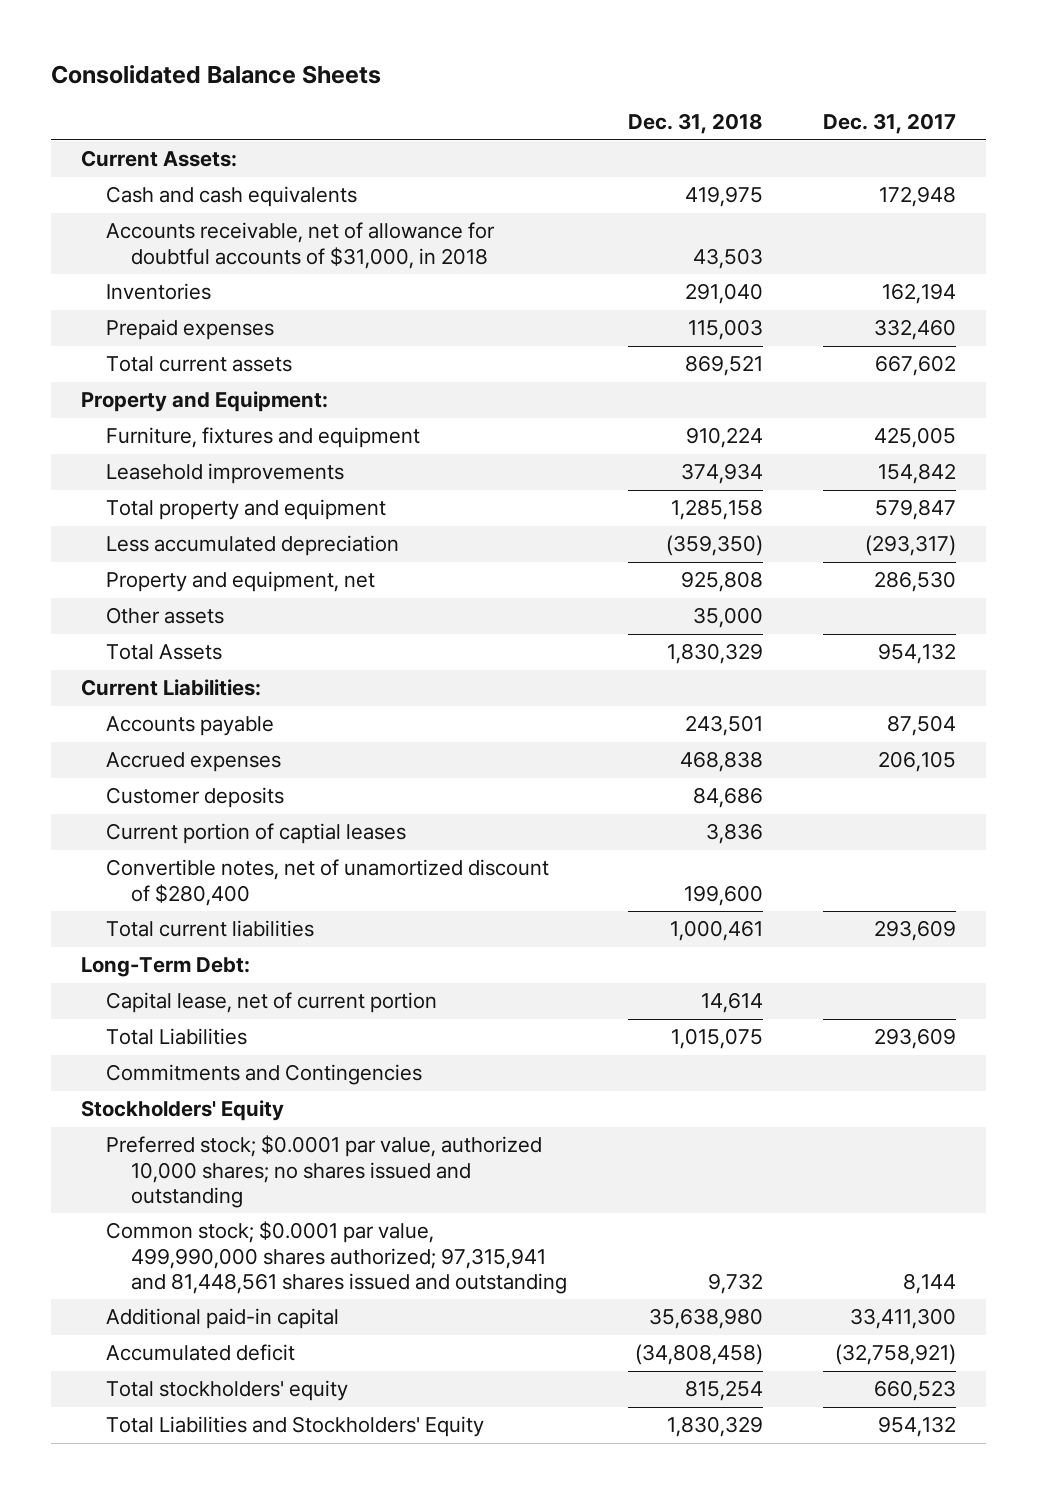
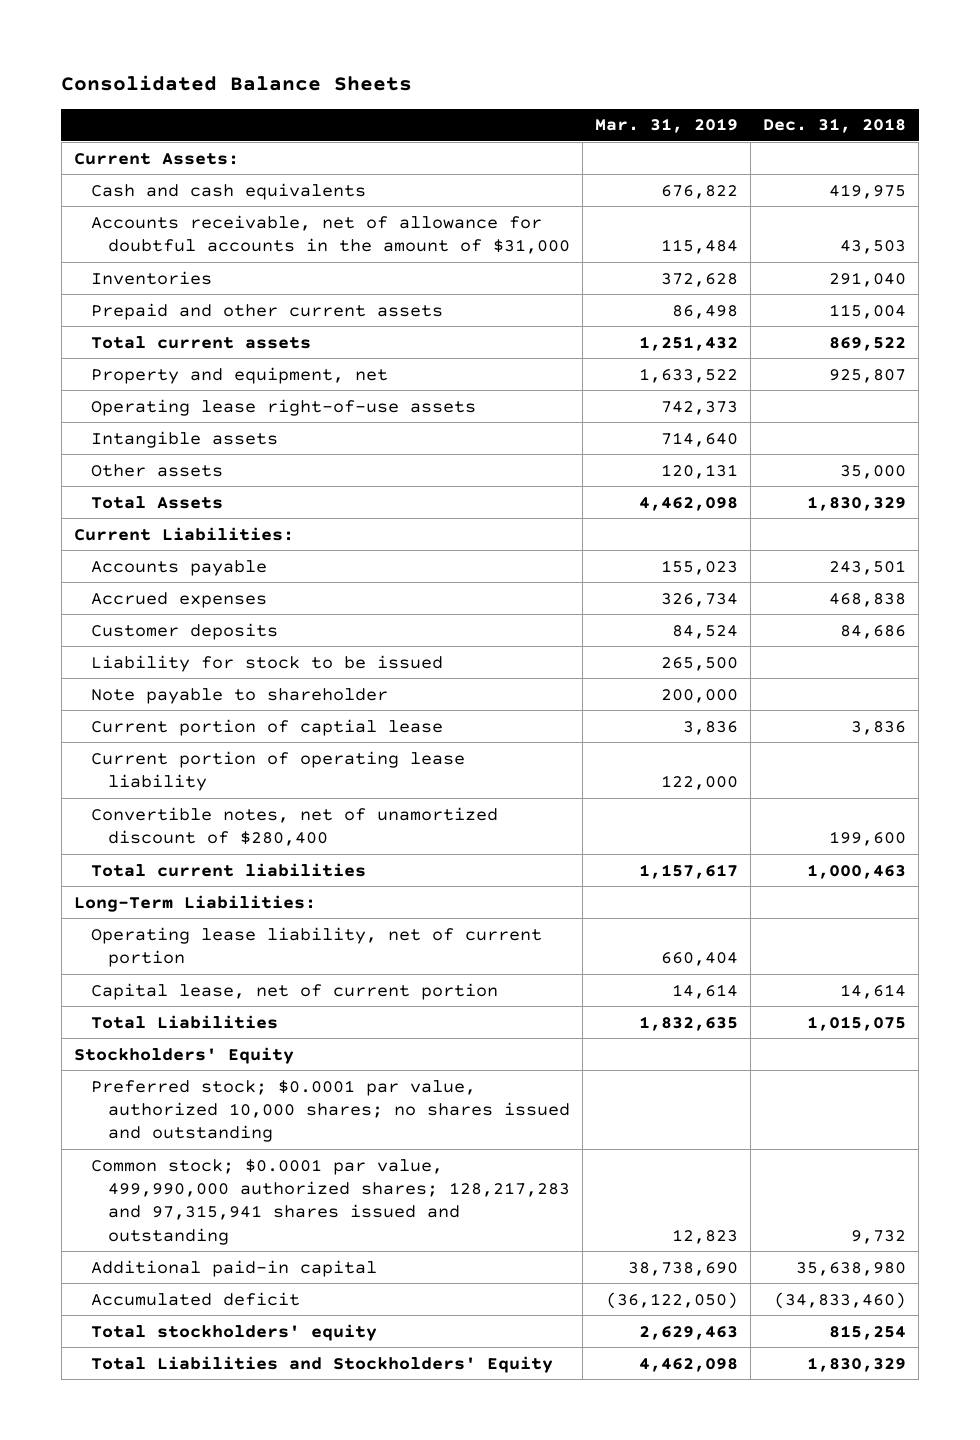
[823,113,957,135] Dec. 31, 2017 -> none
none -> [595,118,739,134] Mar. 31, 2019
[106,222,496,269] Accounts receivable, net of allowance for doubtful accounts of $31,000, in 2018 -> [90,214,571,255] Accounts receivable, net of allowance for doubtful accounts in the amount of $31,000
[106,319,275,341] Prepaid expenses -> none
[81,391,329,413] Property and Equipment: -> none
[106,427,421,449] Furniture, fixtures and equipment -> none
[106,463,345,485] Leasehold improvements -> none
[106,499,387,521] Total property and equipment -> none
[106,535,400,557] Less accumulated depreciation -> none
none -> [90,302,443,320] Prepaid and other current assets
[684,355,763,377] 869,521 -> [829,336,907,351] 869,522
[680,571,763,593] 925,808 -> [829,368,907,383] 925,807
none -> [90,398,476,416] Operating lease right-of-use assets
none -> [90,430,278,448] Intangible assets
none -> [90,654,443,672] Liability for stock to be issued
none -> [90,687,388,704] Note payable to shareholder
[106,823,407,845] Current portion of captial leases -> [90,718,443,736] Current portion of captial lease
none -> [90,750,465,792] Current portion of operating lease liability
[669,920,763,942] 1,000,461 -> [807,863,907,879] 1,000,463
[81,957,251,978] Long-Term Debt: -> [73,894,316,912] Long-Term Liabilities:
none -> [90,926,542,968] Operating lease liability, net of current portion
[106,1064,423,1086] Commitments and Contingencies -> none
[106,1221,568,1294] Common stock; $0.0001 par value, 499,990,000 shares authorized; 97,315,941 and 81,448,561 shares issued and outstanding -> [90,1158,571,1245] Common stock; $0.0001 par value, 499,990,000 authorized shares; 128,217,283 and 97,315,941 shares issued and outstanding
[634,1344,763,1366] (34,808,458) -> [774,1291,907,1309] (34,833,460)

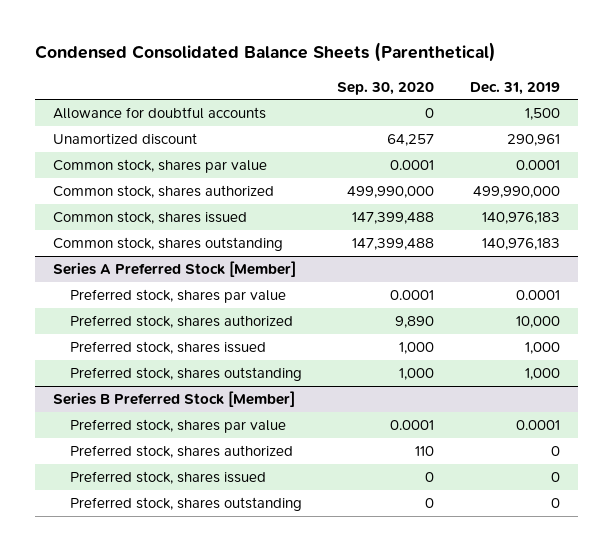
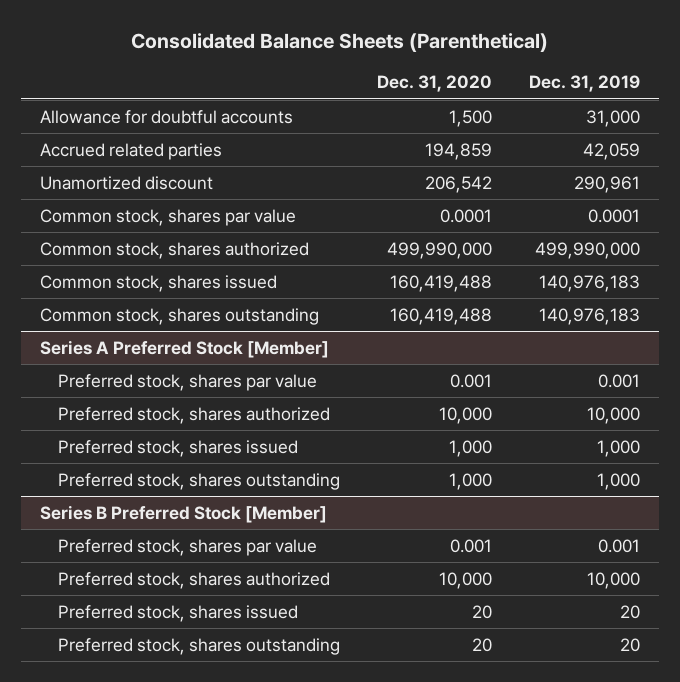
[35,42,497,63] Condensed Consolidated Balance Sheets (Parenthetical) -> [130,33,548,53] Consolidated Balance Sheets (Parenthetical)
[337,81,435,95] Sep. 30, 2020 -> none
none -> [377,75,493,93] Dec. 31, 2020
[524,108,560,121] 1,500 -> [586,109,641,127] 31,000
none -> [39,142,222,160] Accrued related parties
[515,290,560,301] 0.0001 -> [598,373,641,388] 0.001
[515,420,560,431] 0.0001 -> [598,538,641,553] 0.001
[550,446,560,457] 0 -> [587,571,641,589] 10,000
[550,472,560,483] 0 -> [620,604,641,619] 20
[550,498,560,509] 0 -> [620,637,641,652] 20

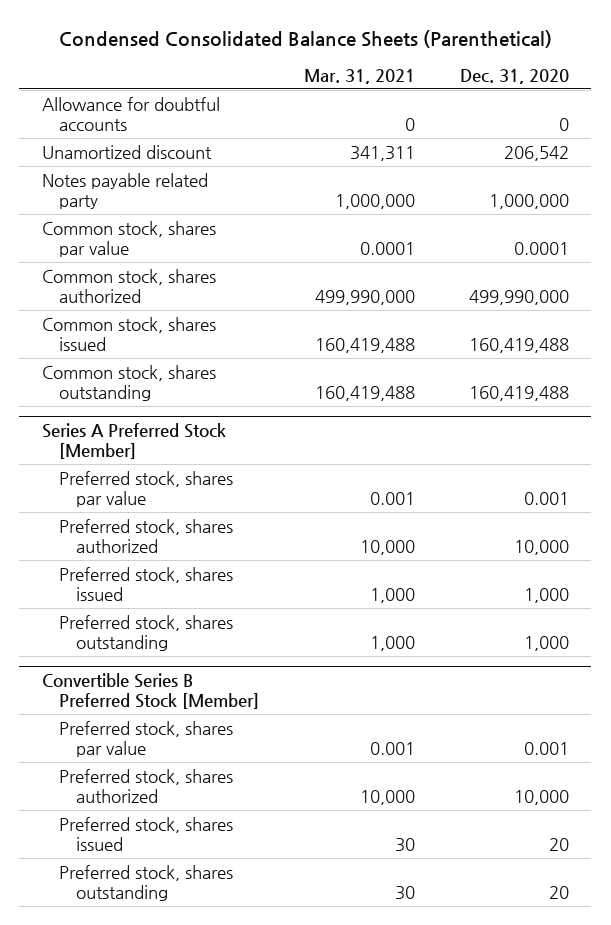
[130,33,548,53] Consolidated Balance Sheets (Parenthetical) -> [59,29,553,48] Condensed Consolidated Balance Sheets (Parenthetical)
[529,75,641,93] Dec. 31, 2019 -> none
none -> [303,68,415,84] Mar. 31, 2021
[39,142,222,160] Accrued related parties -> none
[449,109,493,127] 1,500 -> [558,117,569,131] 0
none -> [41,172,208,209] Notes payable related party
[39,504,327,523] Series B Preferred Stock [Member] -> [41,672,260,709] Convertible Series B Preferred Stock [Member]

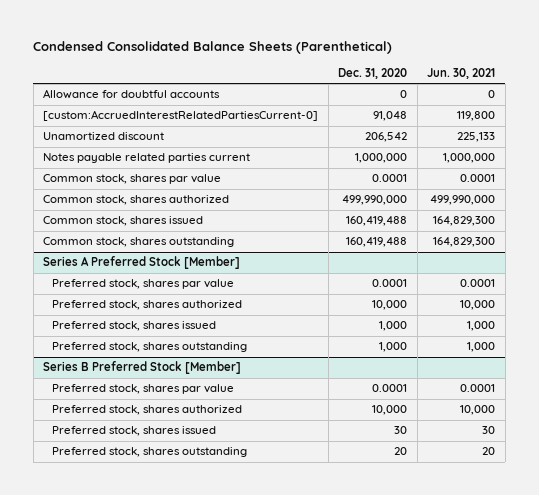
[303,68,415,84] Mar. 31, 2021 -> none
none -> [427,67,496,79] Jun. 30, 2021
none -> [43,110,319,122] [custom:AccruedInterestRelatedPartiesCurrent-0]
[41,172,208,209] Notes payable related party -> [43,153,251,164] Notes payable related parties current
[523,491,569,505] 0.001 -> [372,279,408,288] 0.0001
[41,672,260,709] Convertible Series B Preferred Stock [Member] -> [43,361,242,375] Series B Preferred Stock [Member]
[523,741,569,755] 0.001 -> [372,384,408,393] 0.0001
[548,837,569,851] 20 -> [394,426,408,435] 30

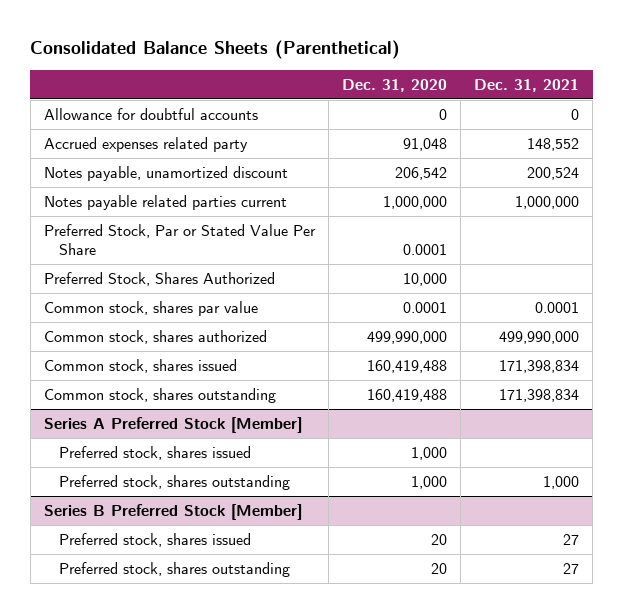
[33,41,393,55] Condensed Consolidated Balance Sheets (Parenthetical) -> [30,40,401,60] Consolidated Balance Sheets (Parenthetical)
[427,67,496,79] Jun. 30, 2021 -> none
none -> [474,78,580,92] Dec. 31, 2021
[43,110,319,122] [custom:AccruedInterestRelatedPartiesCurrent-0] -> [43,136,248,152] Accrued expenses related party
[43,132,165,141] Unamortized discount -> [43,165,288,181] Notes payable, unamortized discount
none -> [43,223,316,255] Preferred Stock, Par or Stated Value Per Share
none -> [43,271,275,286] Preferred Stock, Shares Authorized
[52,279,235,290] Preferred stock, shares par value -> none
[52,300,243,311] Preferred stock, shares authorized -> none
[52,384,235,395] Preferred stock, shares par value -> none
[52,405,243,416] Preferred stock, shares authorized -> none
[394,426,408,435] 30 -> [430,533,447,545] 20

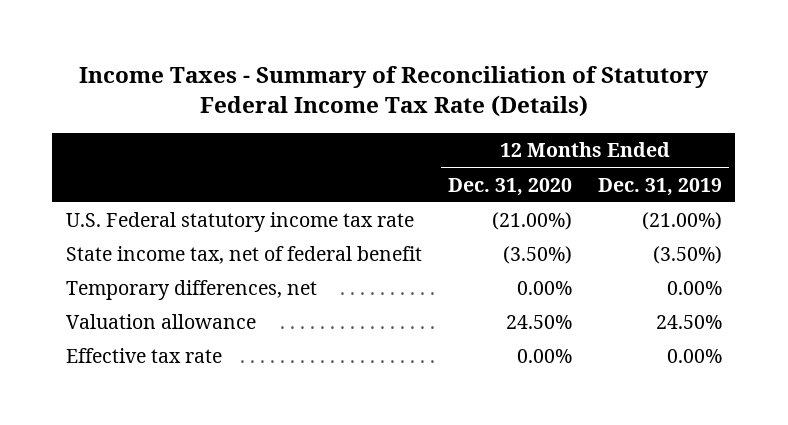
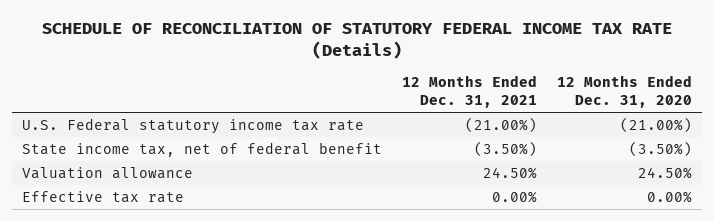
[78,65,709,118] Income Taxes - Summary of Reconciliation of Statutory Federal Income Tax Rate (Details) -> [41,22,672,59] SCHEDULE OF RECONCILIATION OF STATUTORY FEDERAL INCOME TAX RATE (Details)
[598,177,723,196] Dec. 31, 2019 -> none
none -> [401,75,537,109] 12 Months Ended Dec. 31, 2021
[65,280,317,301] Temporary differences, net -> none

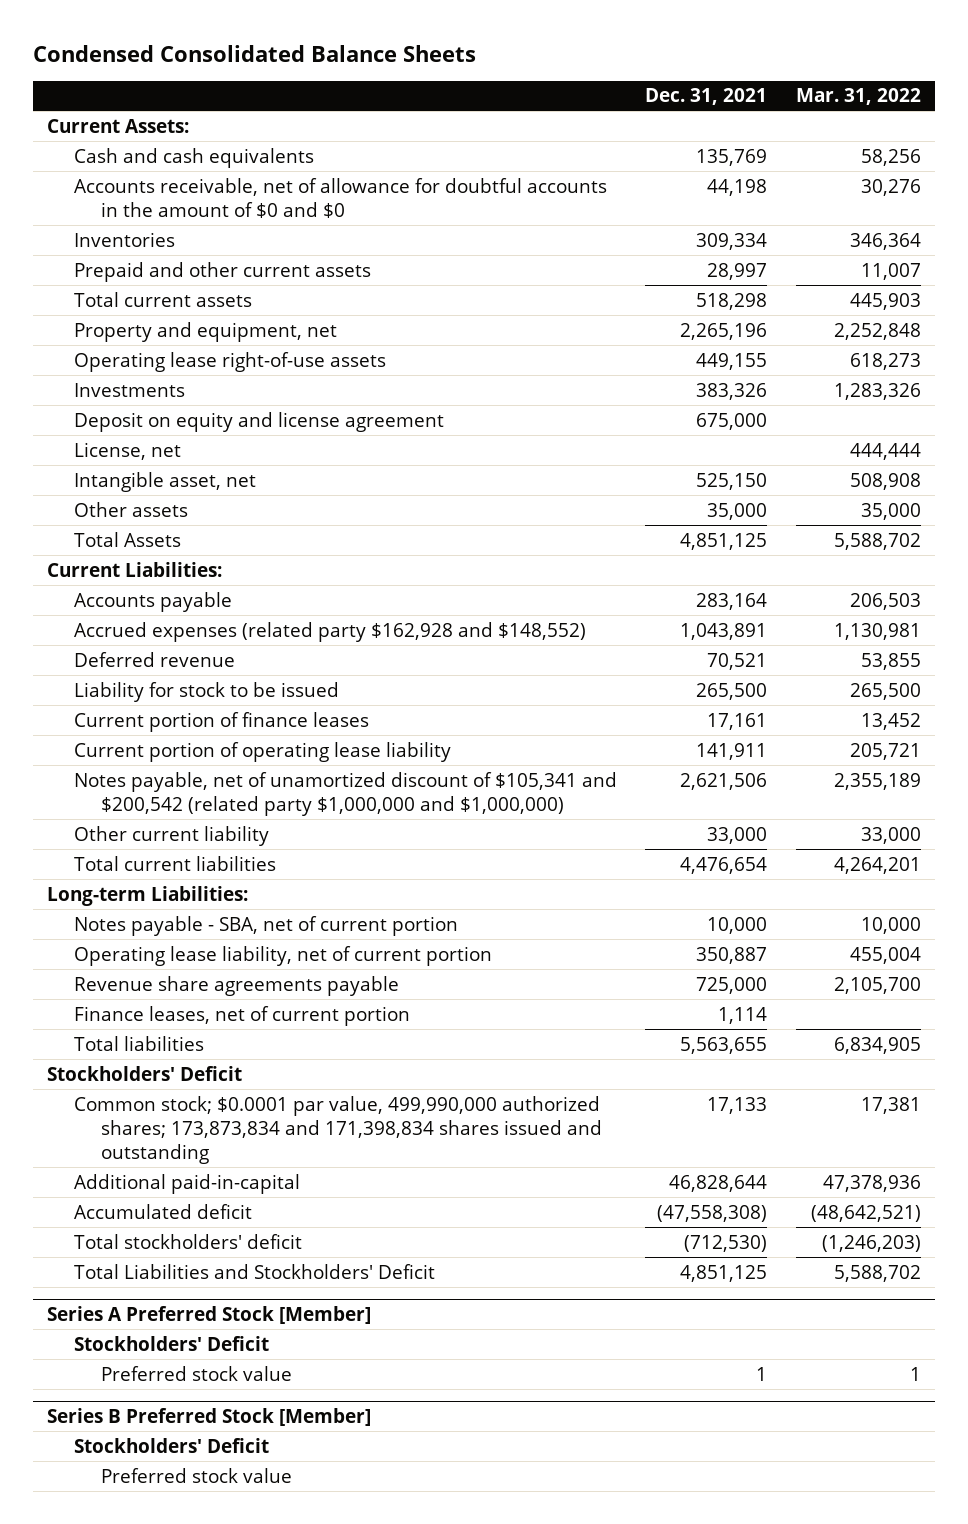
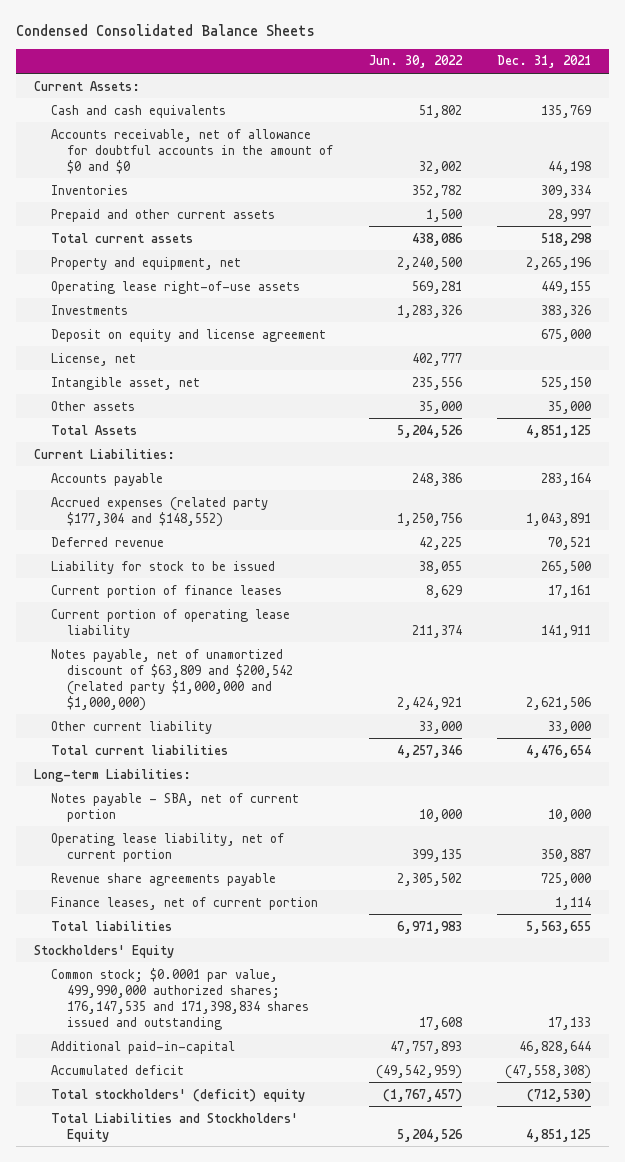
[795,88,921,106] Mar. 31, 2022 -> none
none -> [368,55,463,69] Jun. 30, 2022
[74,621,587,642] Accrued expenses (related party $162,928 and $148,552) -> [50,496,268,527] Accrued expenses (related party $177,304 and $148,552)
[74,771,618,816] Notes payable, net of unamortized discount of $105,341 and $200,542 (related party $1,000,000 and $1,000,000) -> [50,648,294,711] Notes payable, net of unamortized discount of $63,809 and $200,542 (related party $1,000,000 and $1,000,000)
[46,1065,242,1081] Stockholders' Deficit -> [33,944,174,958] Stockholders' Equity
[74,1095,603,1165] Common stock; $0.0001 par value, 499,990,000 authorized shares; 173,873,834 and 171,398,834 shares issued and outstanding -> [50,967,310,1030] Common stock; $0.0001 par value, 499,990,000 authorized shares; 176,147,535 and 171,398,834 shares issued and outstanding
[46,1305,371,1324] Series A Preferred Stock [Member] -> none
[74,1335,270,1351] Stockholders' Deficit -> none
[101,1365,293,1381] Preferred stock value -> none
[46,1407,371,1426] Series B Preferred Stock [Member] -> none
[74,1437,270,1453] Stockholders' Deficit -> none
[101,1467,293,1483] Preferred stock value -> none
[74,1233,303,1249] Total stockholders' deficit -> [50,1088,305,1102] Total stockholders' (deficit) equity
[74,1263,436,1279] Total Liabilities and Stockholders' Deficit -> [50,1112,298,1142] Total Liabilities and Stockholders' Equity

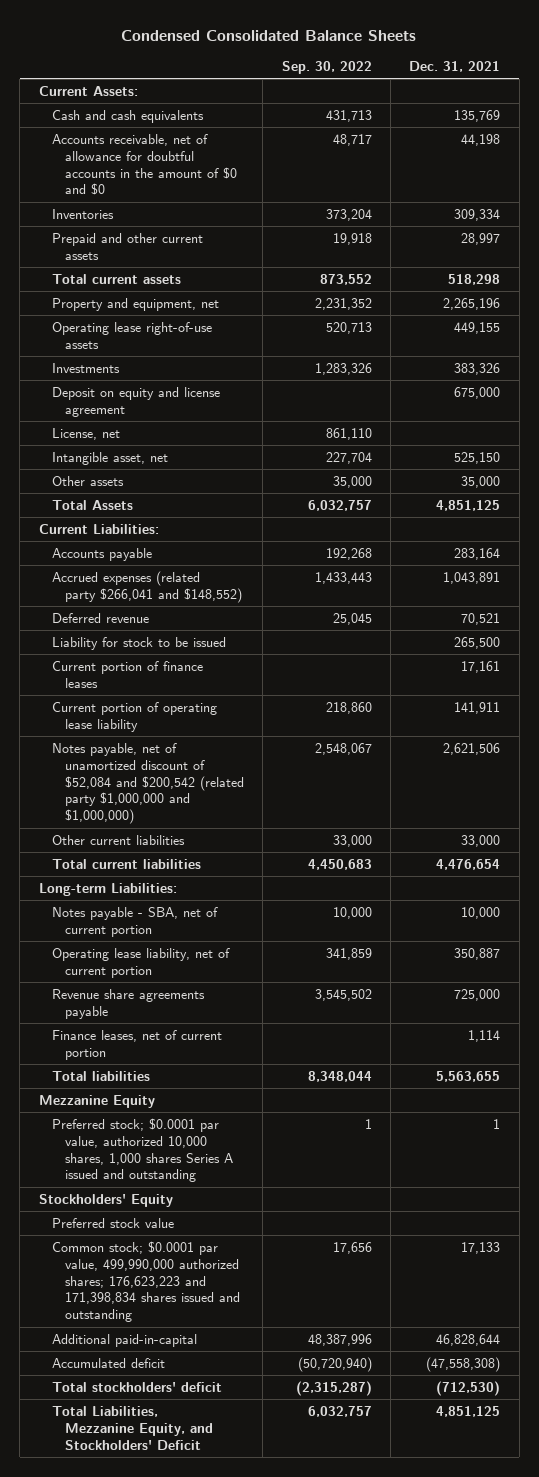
[368,55,463,69] Jun. 30, 2022 -> none
none -> [281,61,372,75] Sep. 30, 2022
[50,496,268,527] Accrued expenses (related party $177,304 and $148,552) -> [51,570,242,603] Accrued expenses (related party $266,041 and $148,552)
[50,648,294,711] Notes payable, net of unamortized discount of $63,809 and $200,542 (related party $1,000,000 and $1,000,000) -> [51,742,244,825] Notes payable, net of unamortized discount of $52,084 and $200,542 (related party $1,000,000 and $1,000,000)
[50,720,212,734] Other current liability -> [51,834,185,845] Other current liabilities
none -> [38,1094,155,1108] Mezzanine Equity
none -> [51,1117,233,1183] Preferred stock; $0.0001 par value, authorized 10,000 shares, 1,000 shares Series A issued and outstanding
none -> [51,1217,174,1228] Preferred stock value
[50,967,310,1030] Common stock; $0.0001 par value, 499,990,000 authorized shares; 176,147,535 and 171,398,834 shares issued and outstanding -> [51,1240,240,1323] Common stock; $0.0001 par value, 499,990,000 authorized shares; 176,623,223 and 171,398,834 shares issued and outstanding
[50,1088,305,1102] Total stockholders' (deficit) equity -> [51,1381,222,1392] Total stockholders' deficit
[50,1112,298,1142] Total Liabilities and Stockholders' Equity -> [51,1405,213,1450] Total Liabilities, Mezzanine Equity, and Stockholders' Deficit

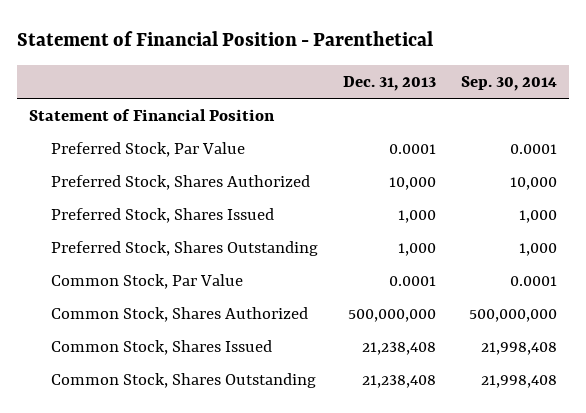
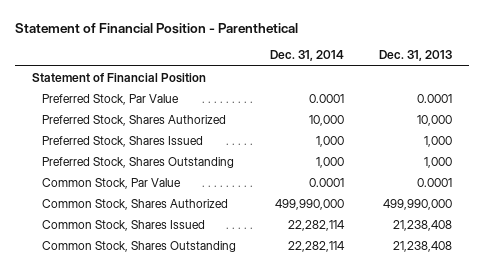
[460,75,557,91] Sep. 30, 2014 -> none
none -> [270,50,345,62] Dec. 31, 2014
[348,309,437,323] 500,000,000 -> [382,198,452,210] 499,990,000

